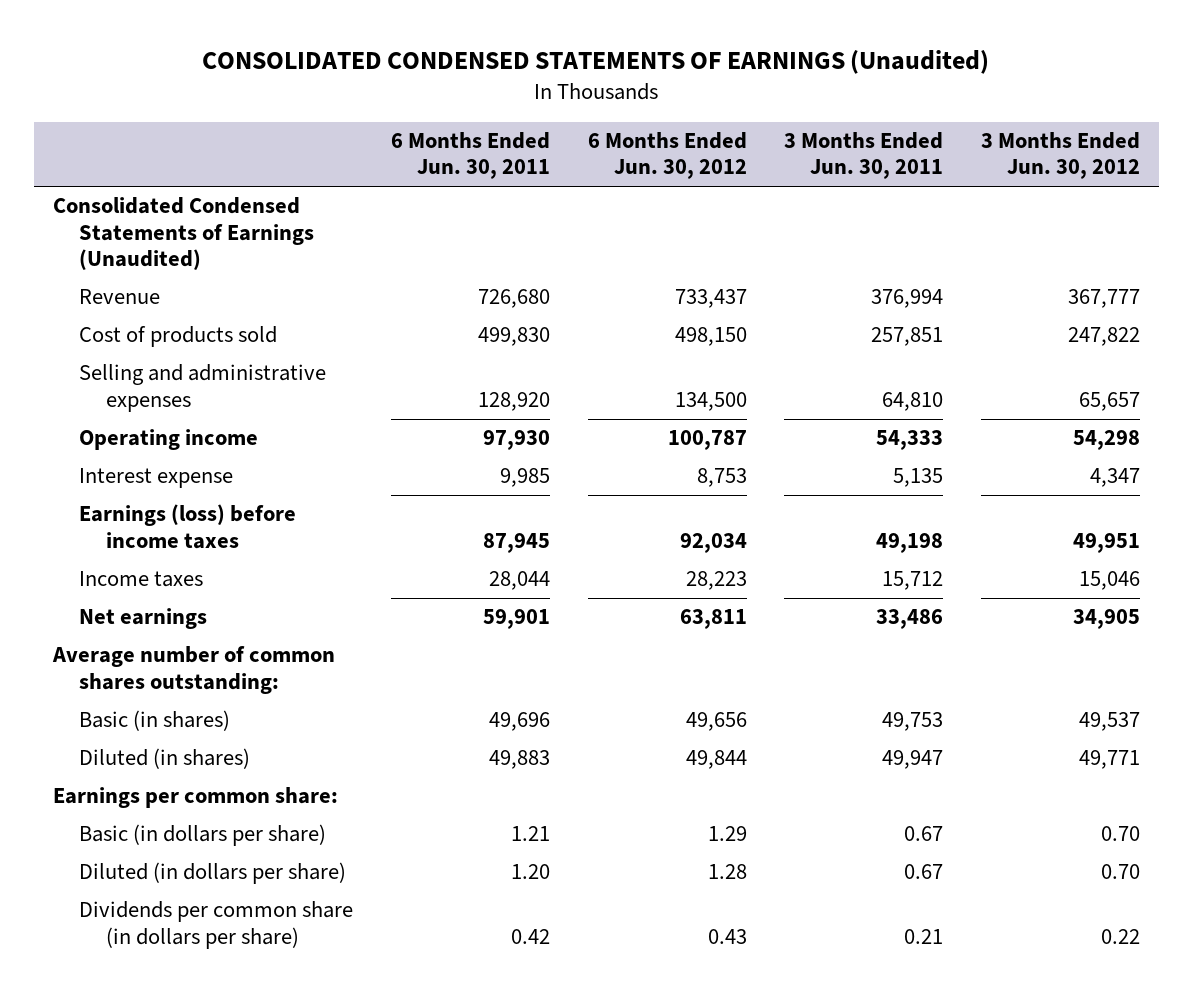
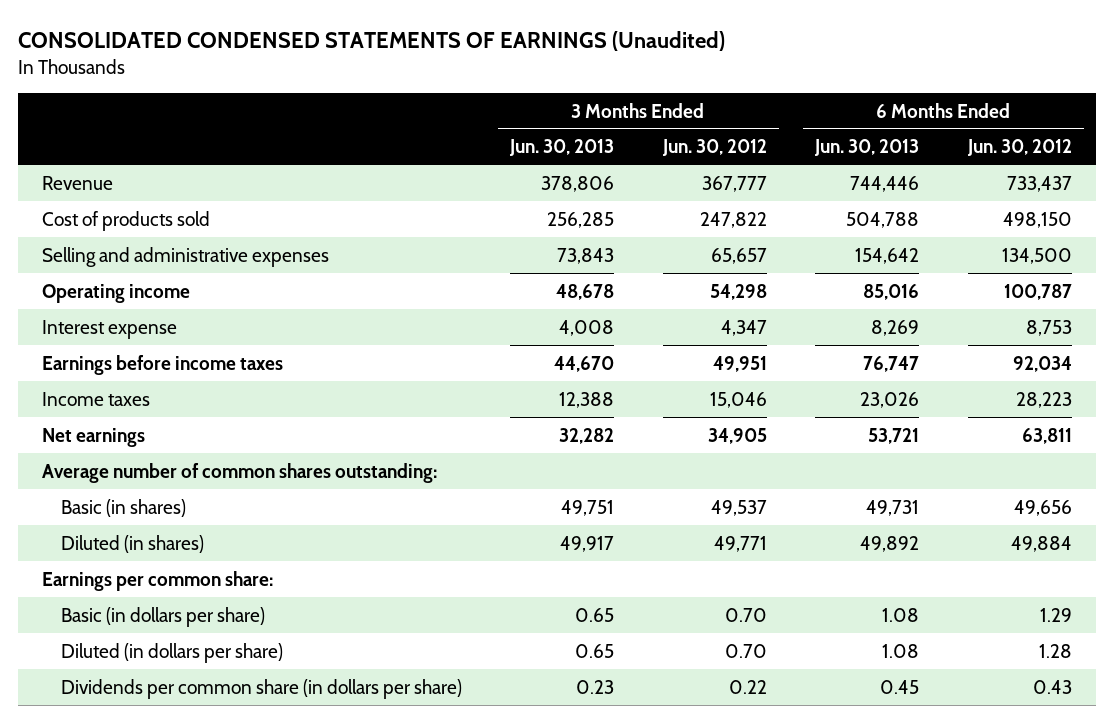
[390,131,550,180] 6 Months Ended Jun. 30, 2011 -> none
[784,131,944,180] 3 Months Ended Jun. 30, 2011 -> none
none -> [509,139,615,157] Jun. 30, 2013
none -> [814,139,920,157] Jun. 30, 2013
[52,197,315,271] Consolidated Condensed Statements of Earnings (Unaudited) -> none
[79,504,297,549] Earnings (loss) before income taxes -> [42,354,284,375] Earnings before income taxes
[685,750,747,770] 49,844 -> [1010,535,1072,552] 49,884

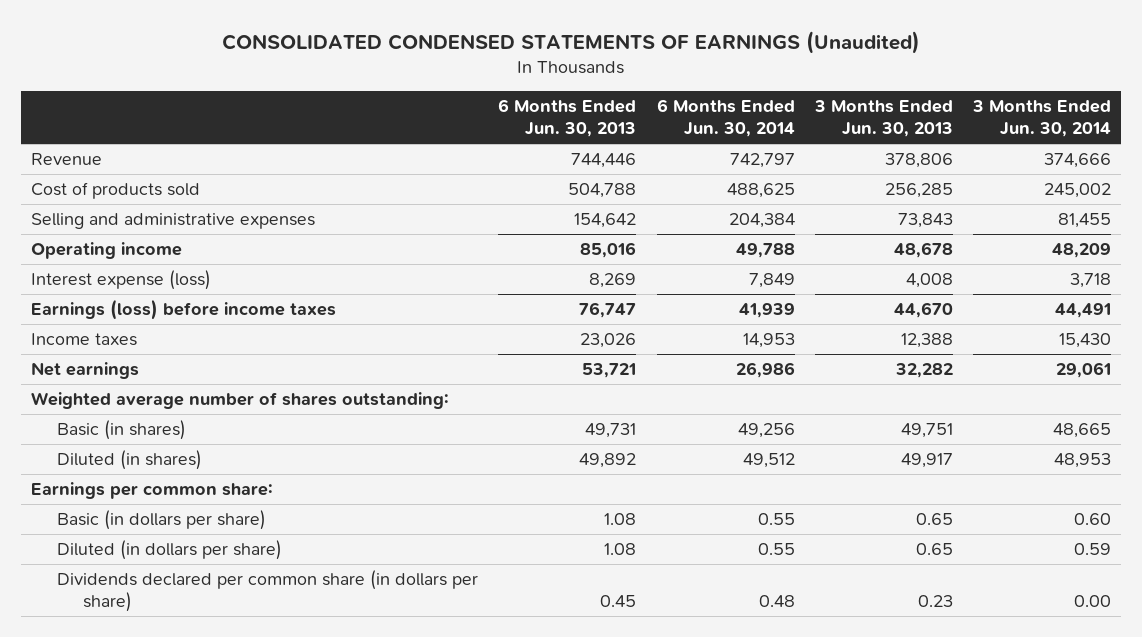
[661,139,767,157] Jun. 30, 2012 -> none
[966,139,1072,157] Jun. 30, 2012 -> none
none -> [656,99,795,138] 6 Months Ended Jun. 30, 2014
none -> [972,100,1112,138] 3 Months Ended Jun. 30, 2014
[42,319,178,339] Interest expense -> [31,270,212,291] Interest expense (loss)
[42,354,284,375] Earnings before income taxes -> [31,299,337,321] Earnings (loss) before income taxes
[42,462,438,483] Average number of common shares outstanding: -> [31,392,450,410] Weighted average number of shares outstanding:
[60,678,462,699] Dividends per common share (in dollars per share) -> [57,570,479,613] Dividends declared per common share (in dollars per share)

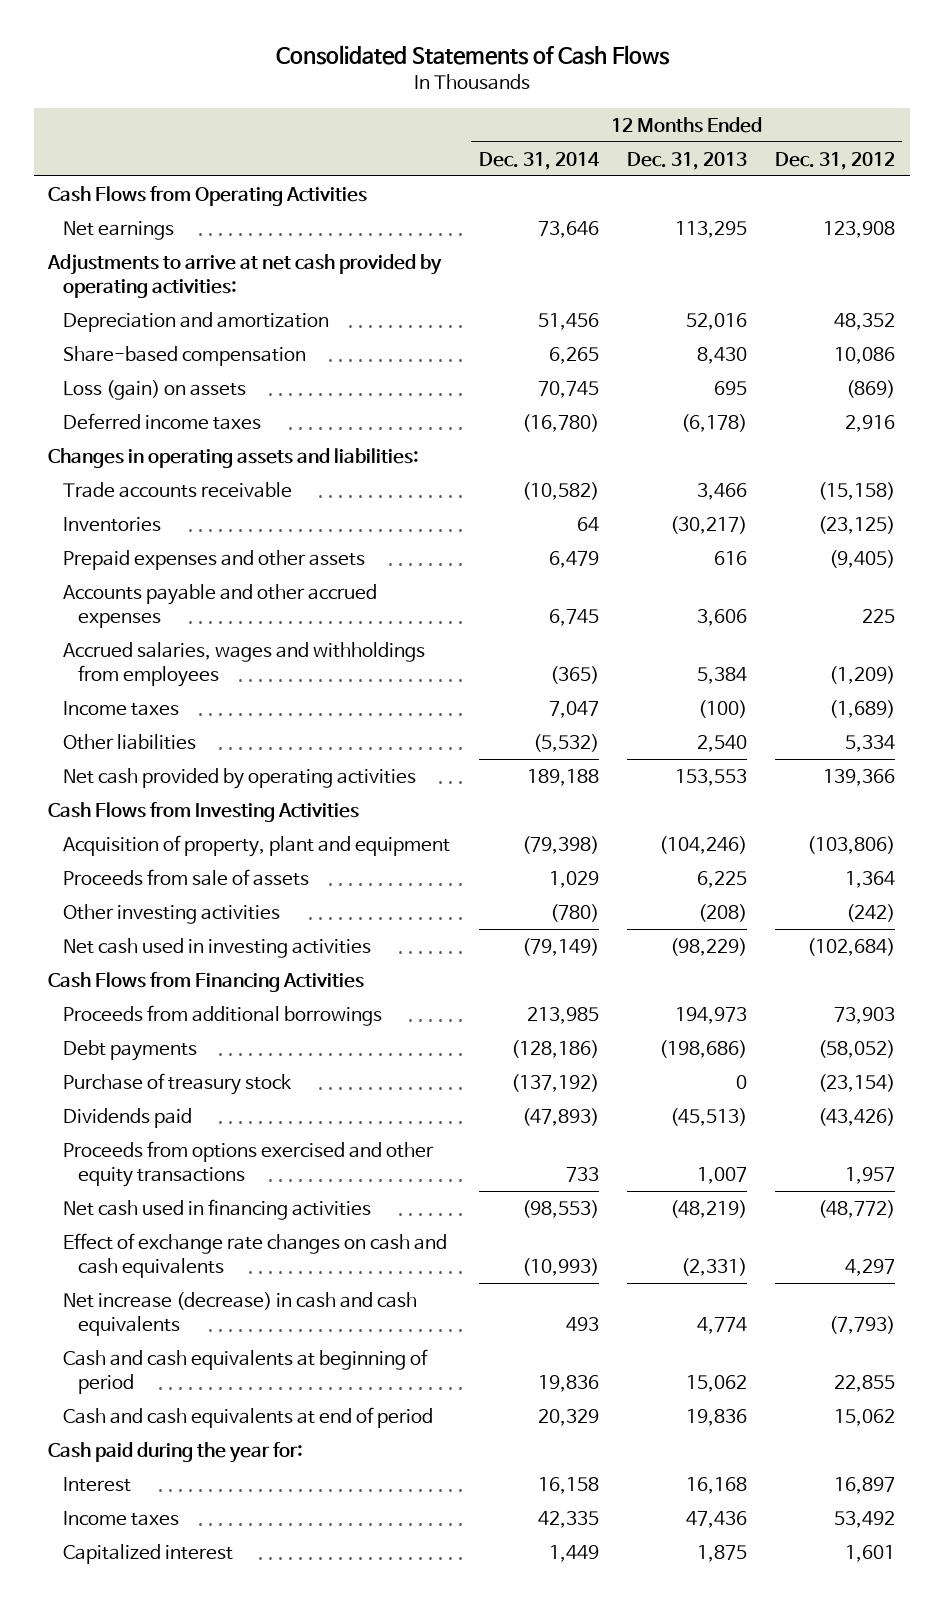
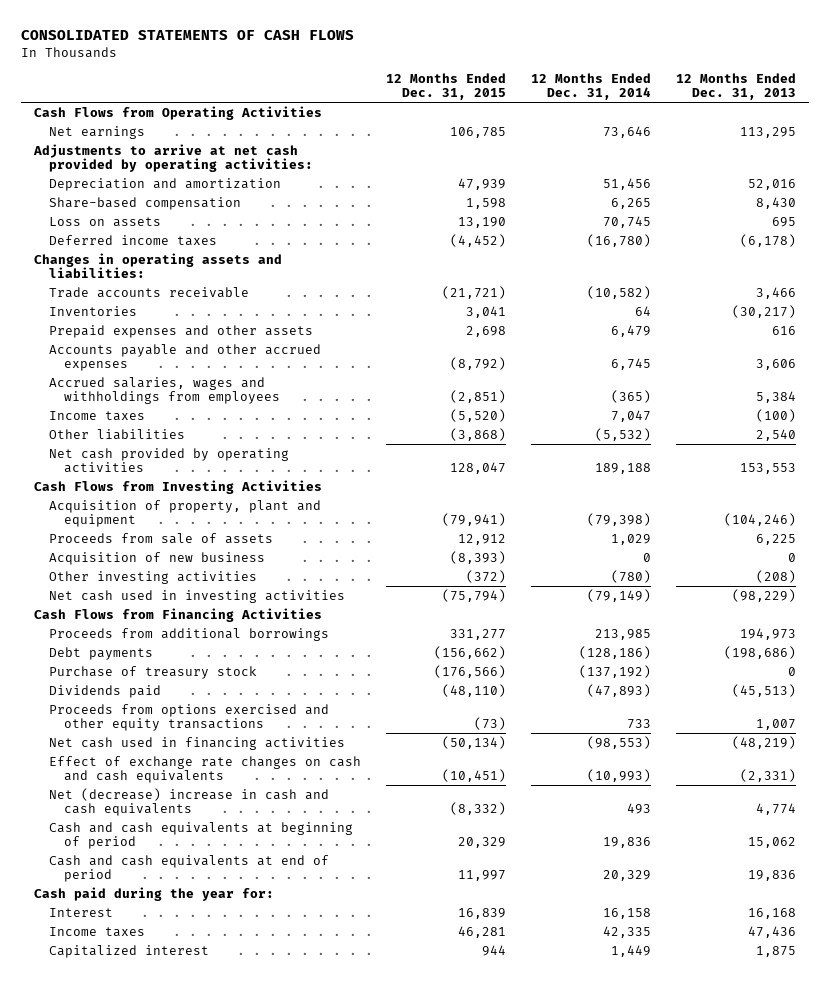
[275,45,670,66] Consolidated Statements of Cash Flows -> [20,30,354,41] CONSOLIDATED STATEMENTS OF CASH FLOWS
[775,151,896,170] Dec. 31, 2012 -> none
none -> [386,72,507,101] 12 Months Ended Dec. 31, 2015
[63,379,247,400] Loss (gain) on assets -> [48,216,161,227] Loss on assets
none -> [48,551,265,565] Acquisition of new business
[63,1291,418,1337] Net increase (decrease) in cash and cash equivalents -> [48,787,329,817] Net (decrease) increase in cash and cash equivalents

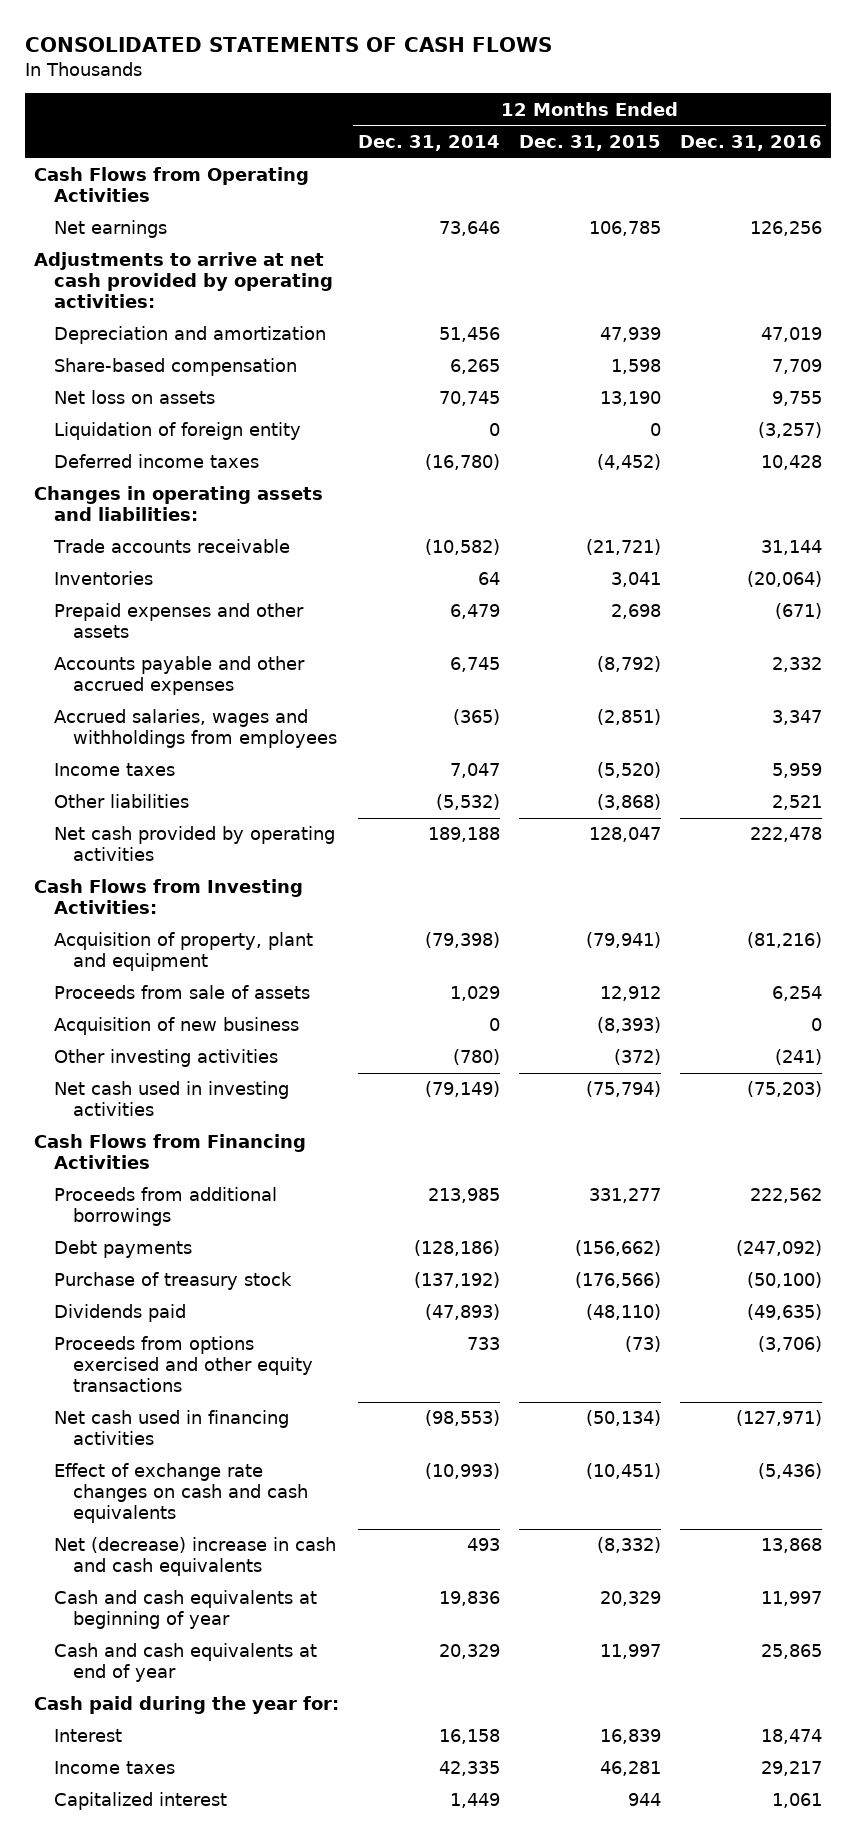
[676,72,797,101] 12 Months Ended Dec. 31, 2013 -> none
none -> [679,134,822,151] Dec. 31, 2016
[48,216,161,227] Loss on assets -> [53,390,215,405] Net loss on assets
none -> [53,422,301,441] Liquidation of foreign entity
[33,479,322,494] Cash Flows from Investing Activities -> [34,879,304,915] Cash Flows from Investing Activities:
[48,821,353,850] Cash and cash equivalents at beginning of period -> [53,1590,317,1630] Cash and cash equivalents at beginning of year
[48,854,329,883] Cash and cash equivalents at end of period -> [53,1643,317,1683] Cash and cash equivalents at end of year

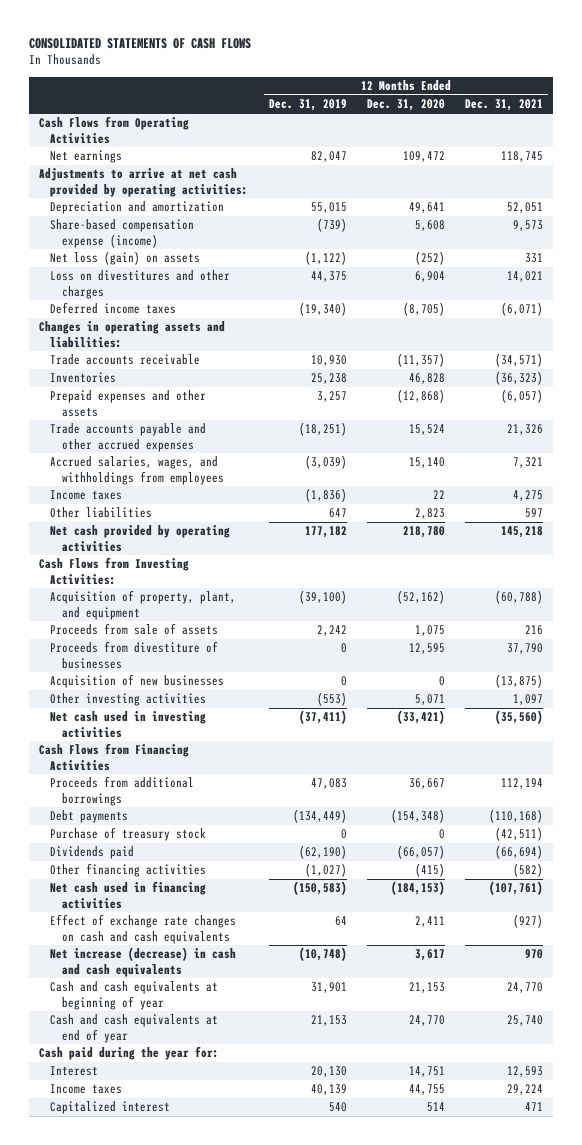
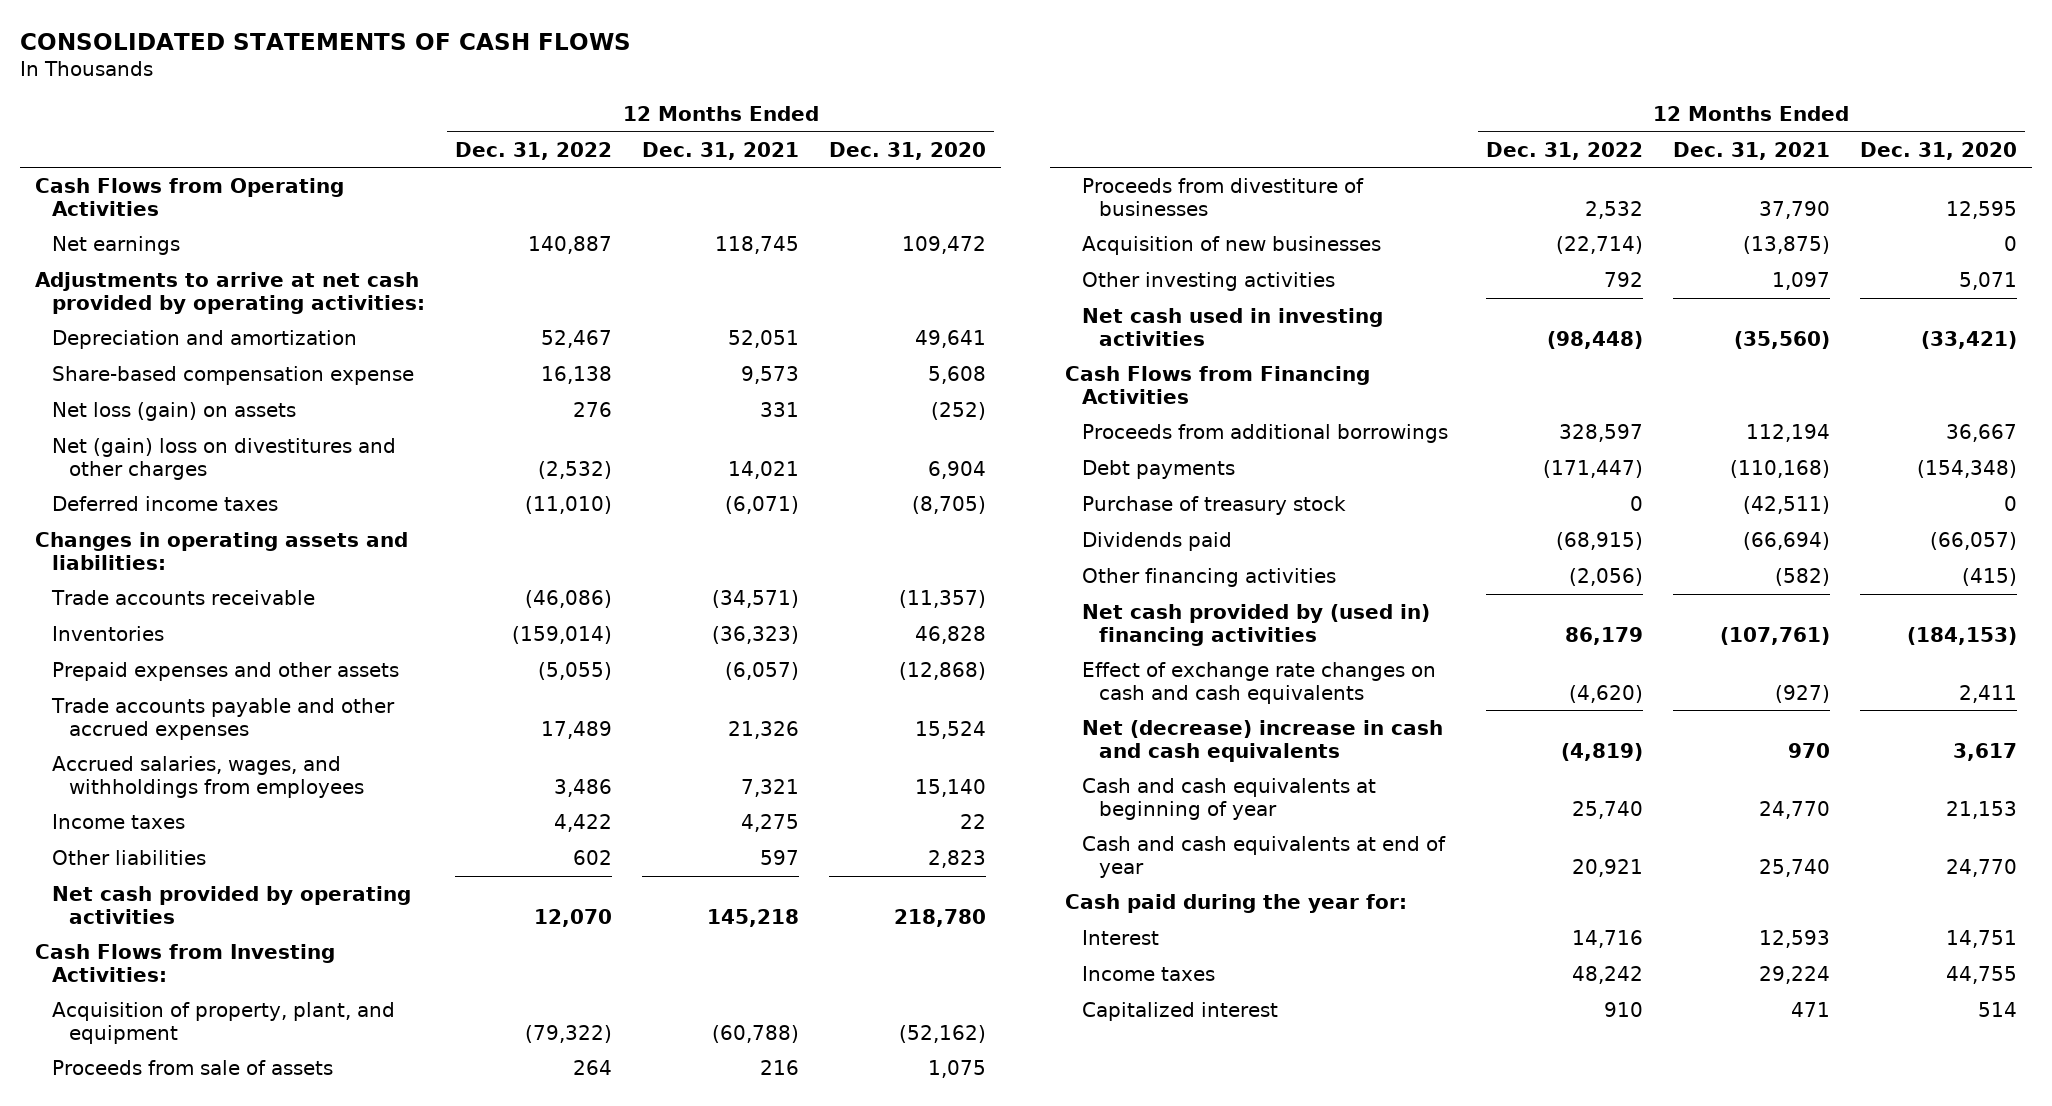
[268,99,347,112] Dec. 31, 2019 -> none
none -> [454,141,612,160] Dec. 31, 2022
[50,219,195,248] Share-based compensation expense (income) -> [51,365,414,385] Share-based compensation expense
[50,270,231,299] Loss on divestitures and other charges -> [51,437,396,480] Net (gain) loss on divestitures and other charges
[50,881,207,909] Net cash used in financing activities -> [1082,603,1431,646] Net cash provided by (used in) financing activities
[50,947,237,977] Net increase (decrease) in cash and cash equivalents -> [1082,719,1444,762] Net (decrease) increase in cash and cash equivalents

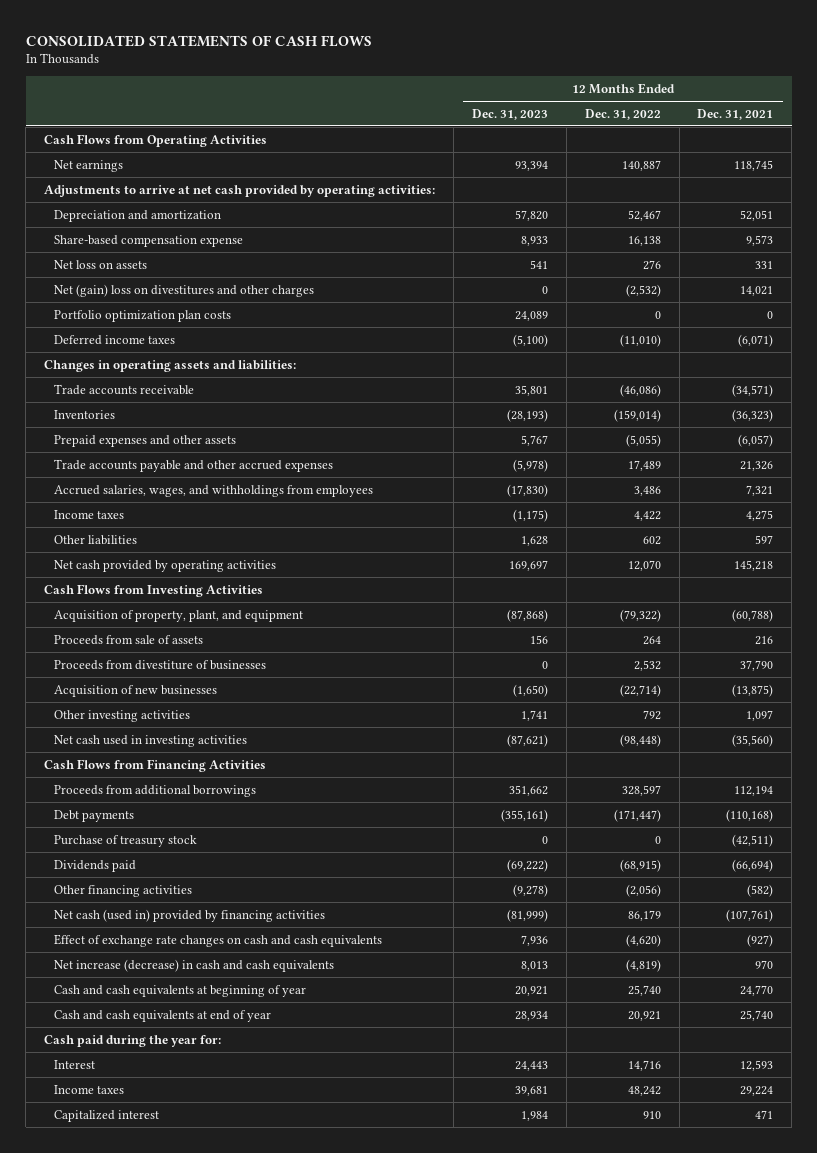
[829,141,987,160] Dec. 31, 2020 -> none
none -> [471,108,548,120] Dec. 31, 2023
[51,401,296,421] Net loss (gain) on assets -> [54,259,148,269] Net loss on assets
none -> [54,309,232,322] Portfolio optimization plan costs
[34,943,335,982] Cash Flows from Investing Activities: -> [44,583,264,597] Cash Flows from Investing Activities
[1082,603,1431,646] Net cash provided by (used in) financing activities -> [54,908,326,922] Net cash (used in) provided by financing activities
[1082,719,1444,762] Net (decrease) increase in cash and cash equivalents -> [54,958,335,972] Net increase (decrease) in cash and cash equivalents

